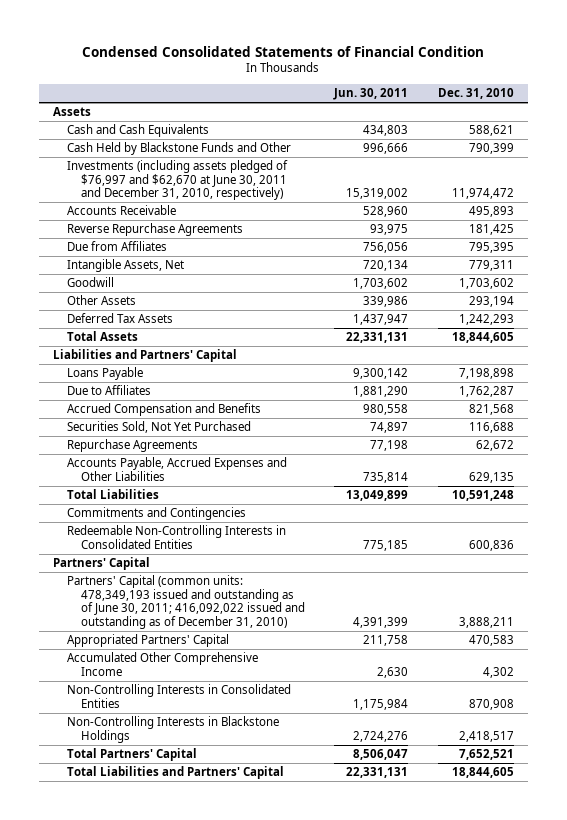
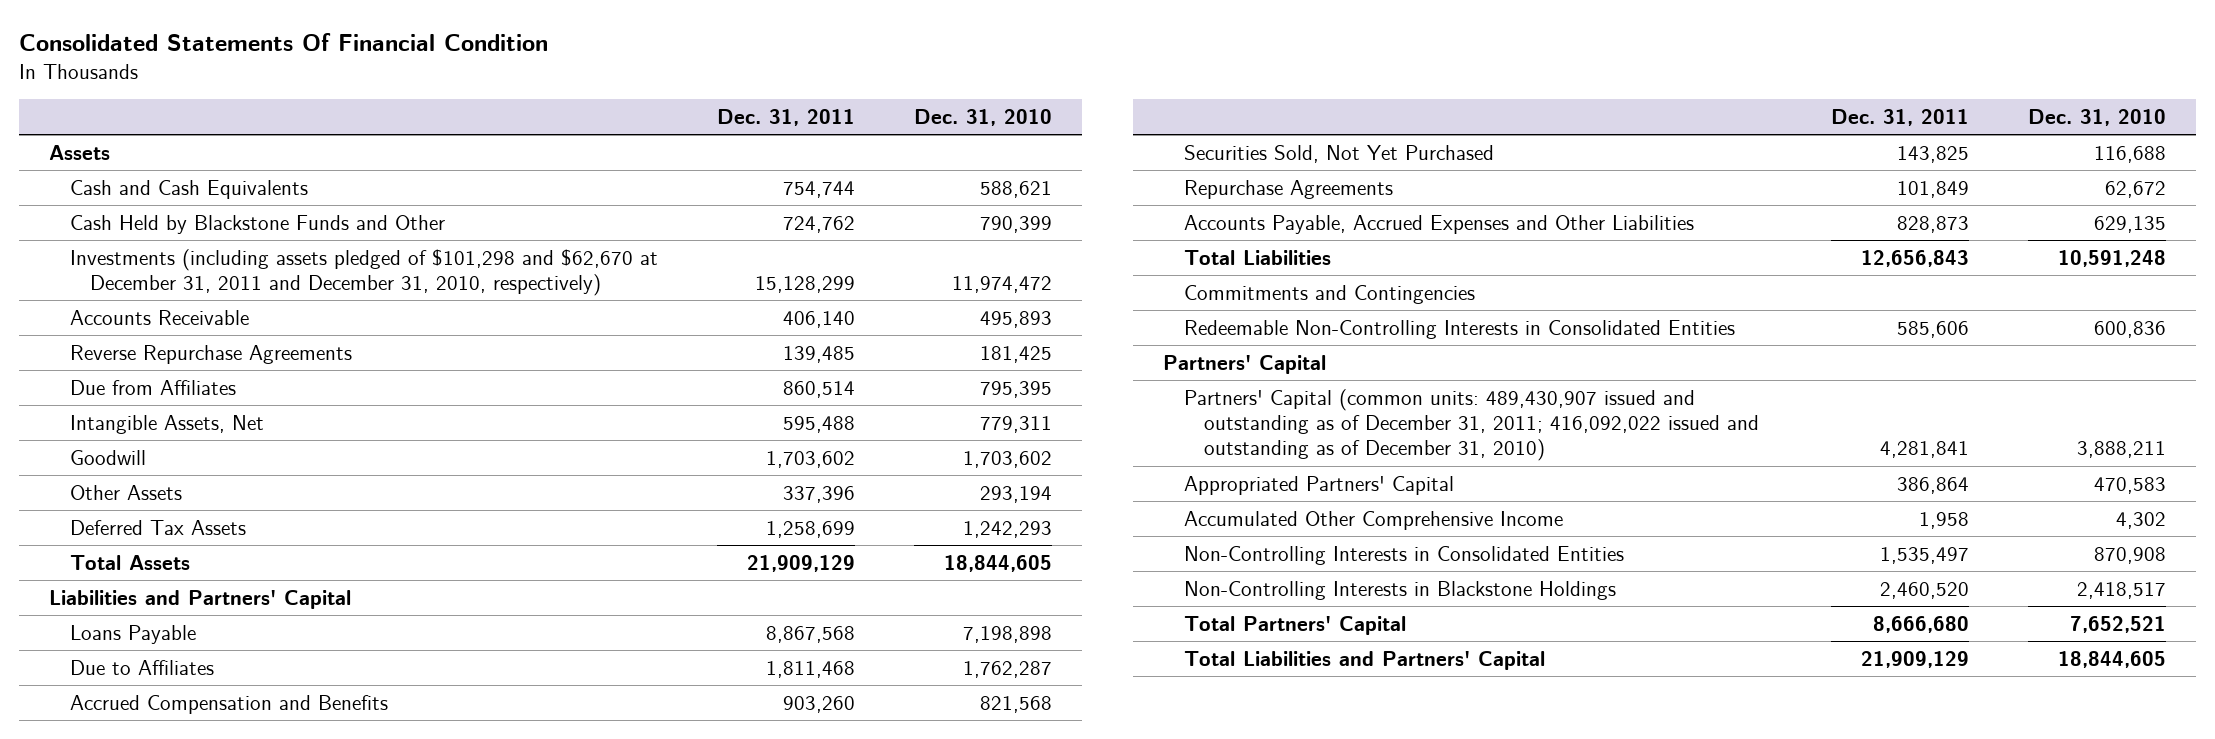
[82,45,485,57] Condensed Consolidated Statements of Financial Condition -> [19,33,549,52] Consolidated Statements Of Financial Condition
[333,88,409,101] Jun. 30, 2011 -> none
none -> [717,108,856,126] Dec. 31, 2011
[67,160,289,201] Investments (including assets pledged of $76,997 and $62,670 at June 30, 2011 and December 31, 2010, respectively) -> [69,248,658,297] Investments (including assets pledged of $101,298 and $62,670 at December 31, 2011 and December 31, 2010, respectively)
[67,575,306,629] Partners' Capital (common units: 478,349,193 issued and outstanding as of June 30, 2011; 416,092,022 issued and outstanding as of December 31, 2010) -> [1183,388,1760,462] Partners' Capital (common units: 489,430,907 issued and outstanding as of December 31, 2011; 416,092,022 issued and outstanding as of December 31, 2010)

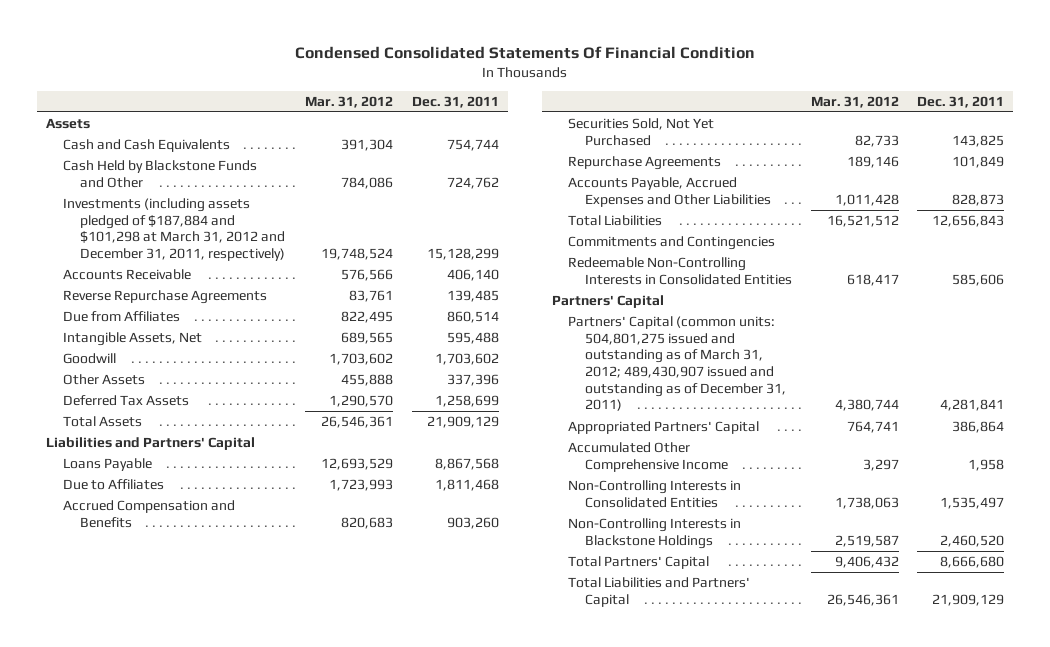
[19,33,549,52] Consolidated Statements Of Financial Condition -> [295,46,756,60] Condensed Consolidated Statements Of Financial Condition
[914,108,1053,126] Dec. 31, 2010 -> none
none -> [305,95,394,108] Mar. 31, 2012
[69,248,658,297] Investments (including assets pledged of $101,298 and $62,670 at December 31, 2011 and December 31, 2010, respectively) -> [62,198,285,262] Investments (including assets pledged of $187,884 and $101,298 at March 31, 2012 and December 31, 2011, respectively)
[1183,388,1760,462] Partners' Capital (common units: 489,430,907 issued and outstanding as of December 31, 2011; 416,092,022 issued and outstanding as of December 31, 2010) -> [568,316,787,412] Partners' Capital (common units: 504,801,275 issued and outstanding as of March 31, 2012; 489,430,907 issued and outstanding as of December 31, 2011)

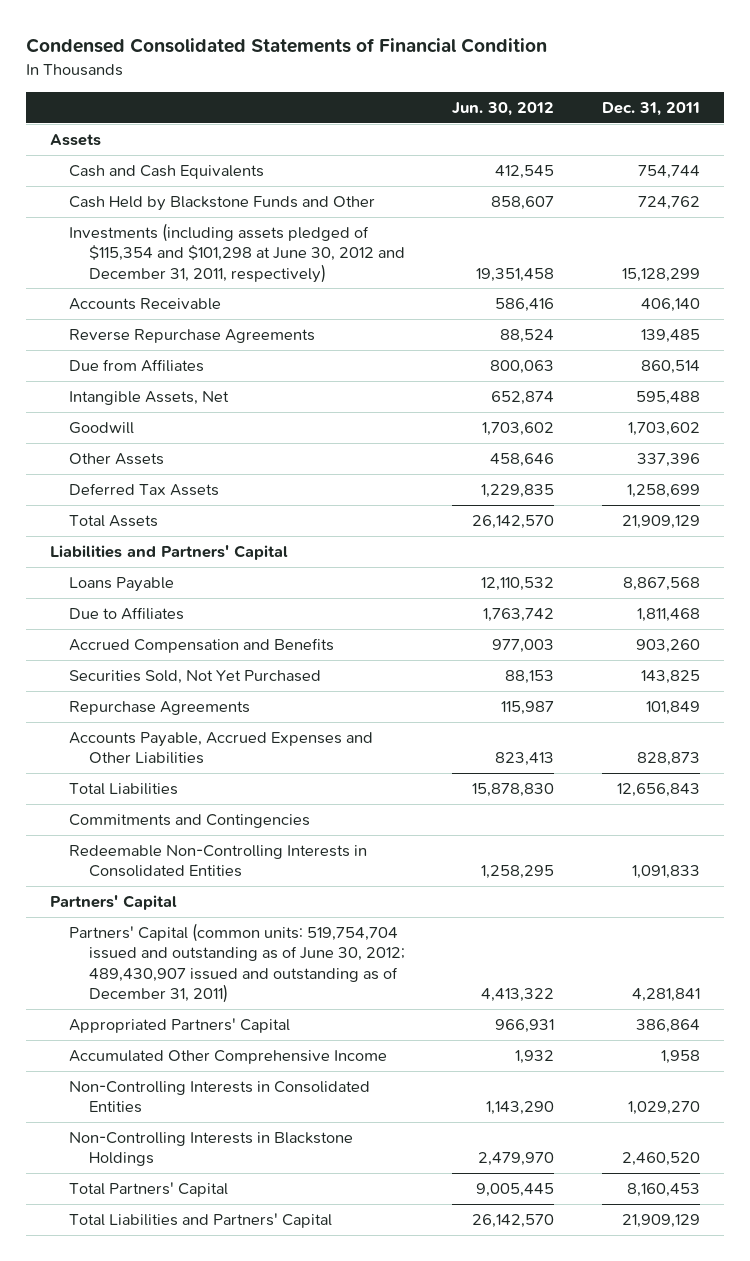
[295,46,756,60] Condensed Consolidated Statements Of Financial Condition -> [26,38,548,54] Condensed Consolidated Statements of Financial Condition
[305,95,394,108] Mar. 31, 2012 -> none
none -> [452,101,555,116] Jun. 30, 2012
[62,198,285,262] Investments (including assets pledged of $187,884 and $101,298 at March 31, 2012 and December 31, 2011, respectively) -> [69,223,405,283] Investments (including assets pledged of $115,354 and $101,298 at June 30, 2012 and December 31, 2011, respectively)
[952,273,1005,286] 585,606 -> [632,865,701,880] 1,091,833
[568,316,787,412] Partners' Capital (common units: 504,801,275 issued and outstanding as of March 31, 2012; 489,430,907 issued and outstanding as of December 31, 2011) -> [69,923,405,1003] Partners' Capital (common units: 519,754,704 issued and outstanding as of June 30, 2012; 489,430,907 issued and outstanding as of December 31, 2011)
[940,496,1005,509] 1,535,497 -> [628,1101,701,1116] 1,029,270
[940,556,1005,569] 8,666,680 -> [627,1183,701,1198] 8,160,453

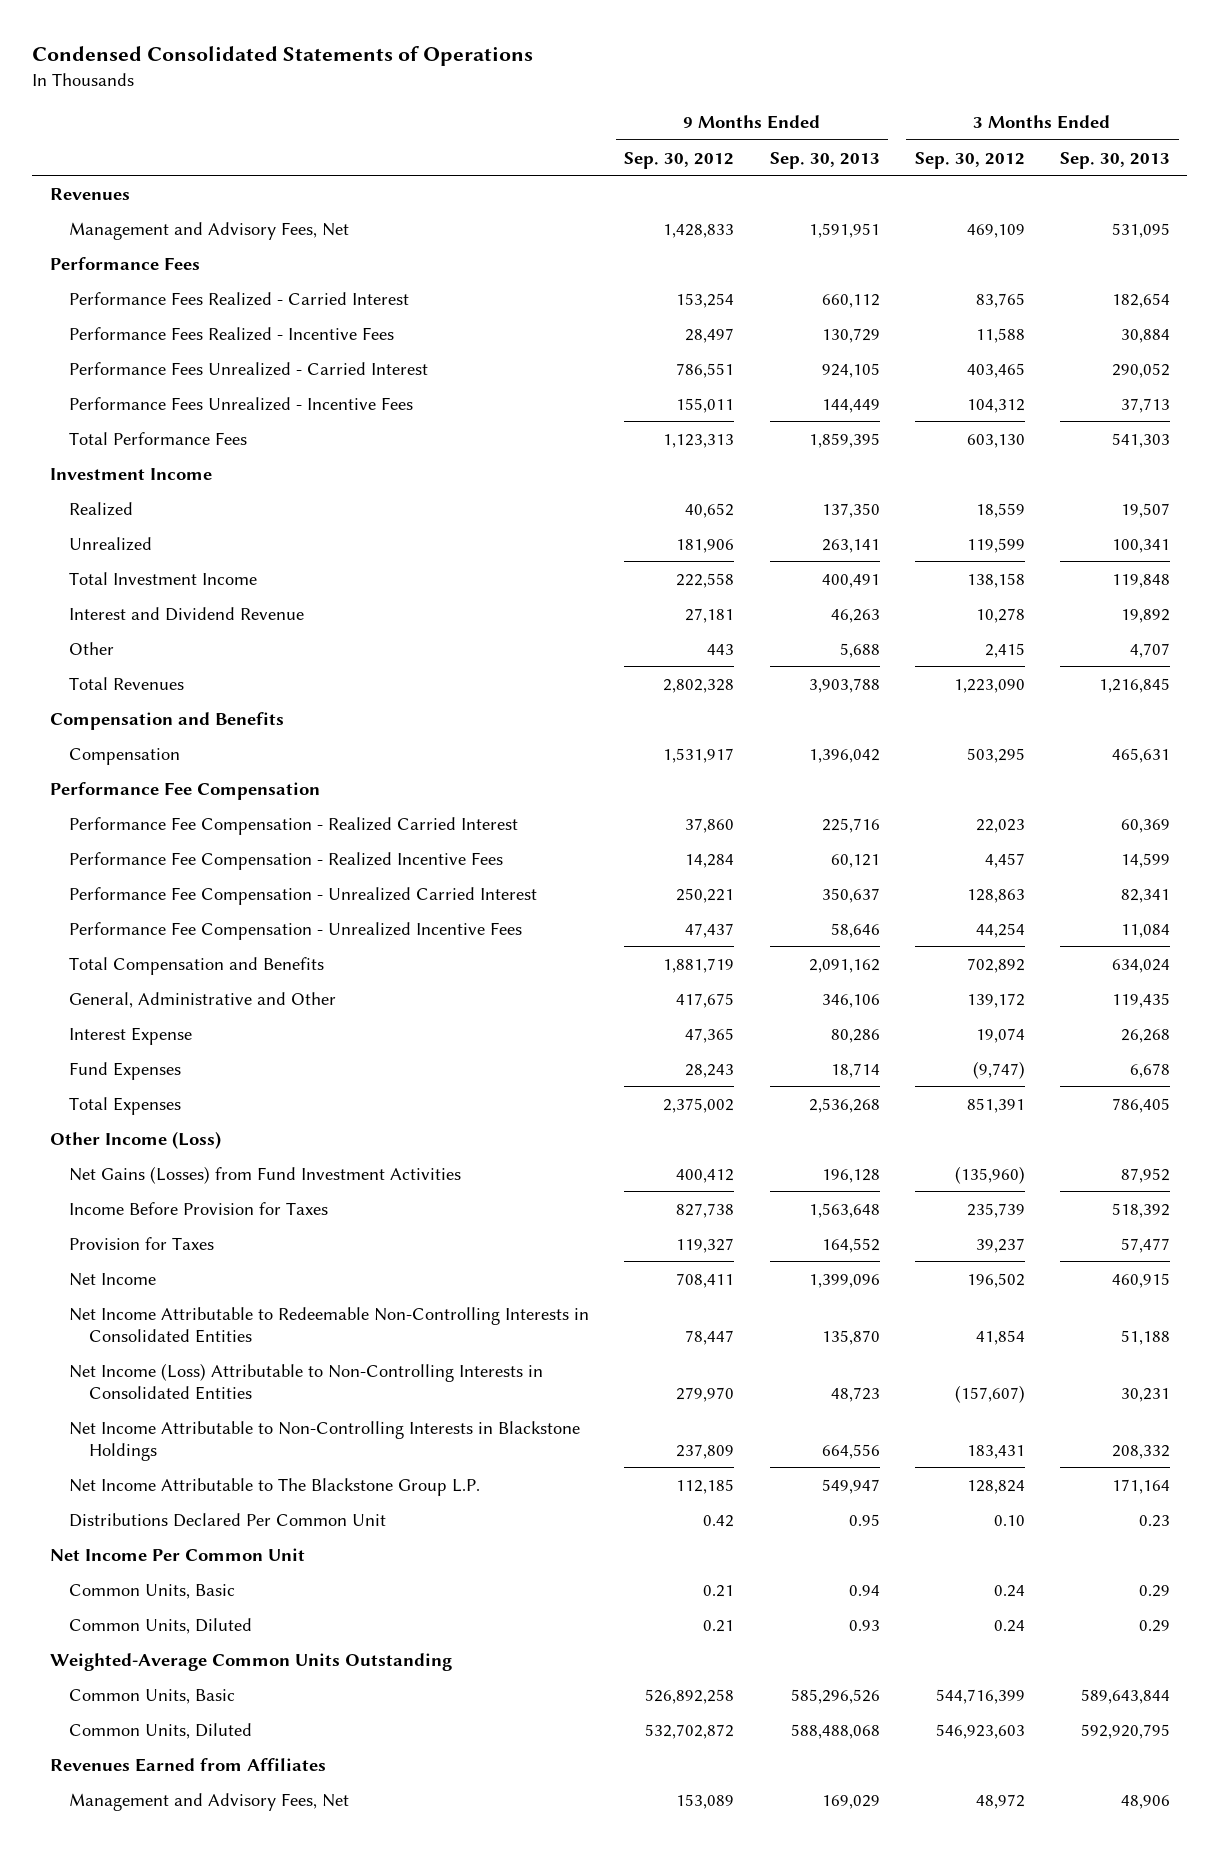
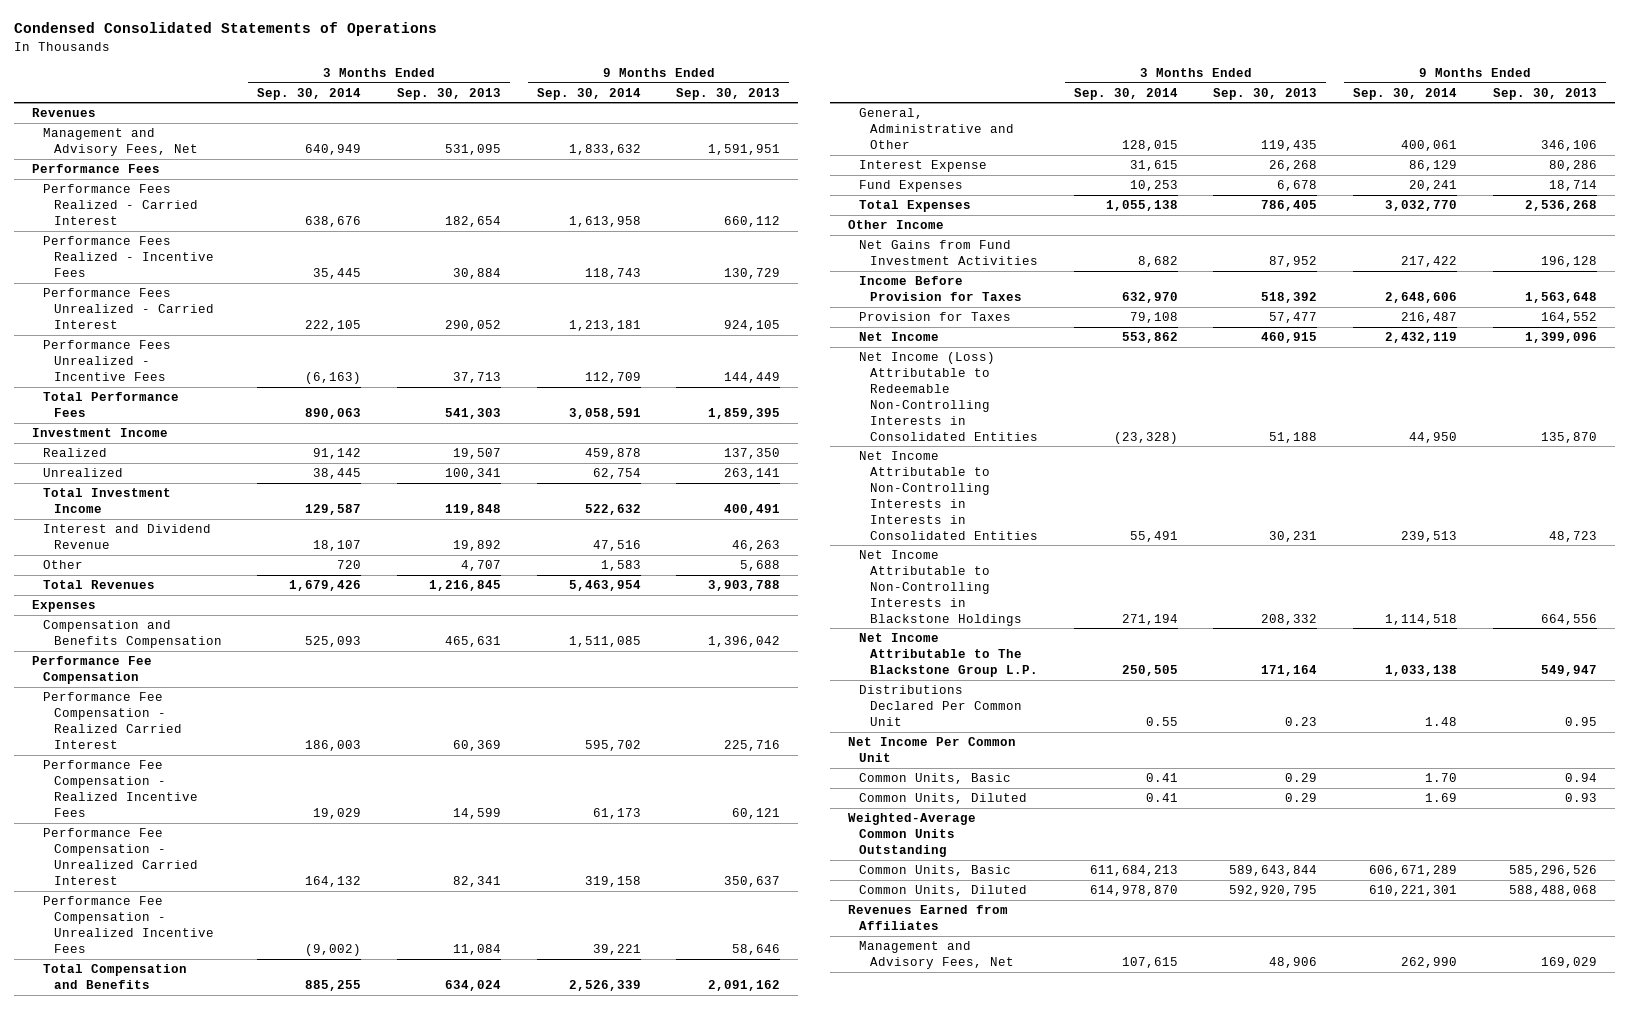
[624,151,735,169] Sep. 30, 2012 -> none
[914,151,1025,169] Sep. 30, 2012 -> none
none -> [257,87,362,100] Sep. 30, 2014
none -> [536,87,641,100] Sep. 30, 2014
[49,711,284,730] Compensation and Benefits -> none
none -> [31,599,96,612] Expenses
[69,747,181,765] Compensation -> [42,619,222,648] Compensation and Benefits Compensation
[49,1130,221,1149] Other Income (Loss) -> [847,219,944,229] Other Income
[69,1165,462,1184] Net Gains (Losses) from Fund Investment Activities -> [858,239,1038,265] Net Gains from Fund Investment Activities
[69,1306,590,1343] Net Income Attributable to Redeemable Non-Controlling Interests in Consolidated Entities -> [858,351,1038,441] Net Income (Loss) Attributable to Redeemable Non-Controlling Interests in Consolidated Entities
[69,1362,544,1400] Net Income (Loss) Attributable to Non-Controlling Interests in Consolidated Entities -> [858,450,1038,540] Net Income Attributable to Non-Controlling Interests in Interests in Consolidated Entities

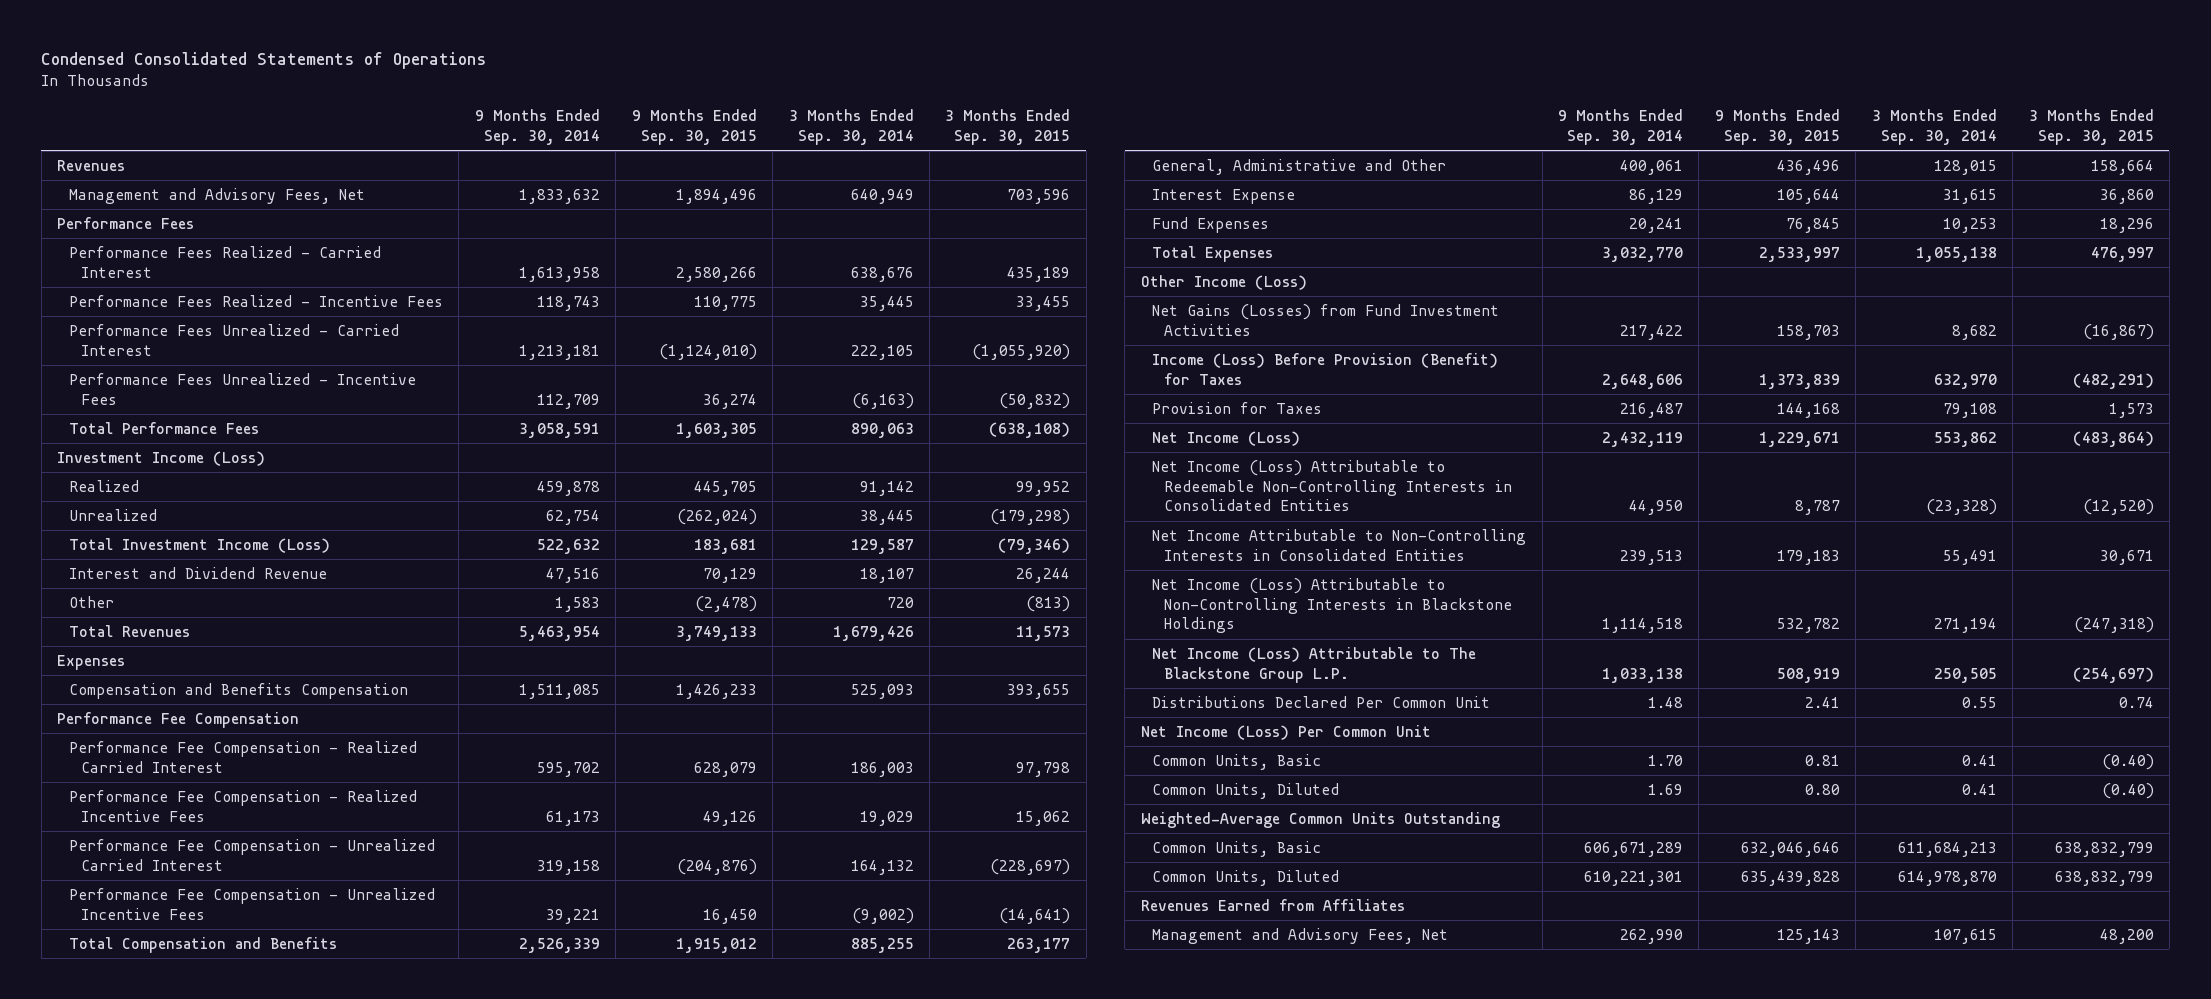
[397,87,502,100] Sep. 30, 2013 -> none
[676,87,781,100] Sep. 30, 2013 -> none
none -> [631,109,757,145] 9 Months Ended Sep. 30, 2015
none -> [945,109,1071,145] 3 Months Ended Sep. 30, 2015
[31,427,168,437] Investment Income -> [57,450,266,466] Investment Income (Loss)
[42,487,171,513] Total Investment Income -> [68,537,330,553] Total Investment Income (Loss)
[847,219,944,229] Other Income -> [1140,274,1307,290] Other Income (Loss)
[858,239,1038,265] Net Gains from Fund Investment Activities -> [1152,303,1500,336] Net Gains (Losses) from Fund Investment Activities
[858,275,1022,301] Income Before Provision for Taxes -> [1152,352,1499,385] Income (Loss) Before Provision (Benefit) for Taxes
[858,331,939,341] Net Income -> [1152,430,1301,446] Net Income (Loss)
[858,450,1038,540] Net Income Attributable to Non-Controlling Interests in Interests in Consolidated Entities -> [1152,528,1527,561] Net Income Attributable to Non-Controlling Interests in Consolidated Entities
[858,549,1022,626] Net Income Attributable to Non-Controlling Interests in Blackstone Holdings -> [1152,577,1512,634] Net Income (Loss) Attributable to Non-Controlling Interests in Blackstone Holdings
[858,632,1038,677] Net Income Attributable to The Blackstone Group L.P. -> [1152,646,1477,683] Net Income (Loss) Attributable to The Blackstone Group L.P.
[847,736,1016,762] Net Income Per Common Unit -> [1140,724,1431,740] Net Income (Loss) Per Common Unit

